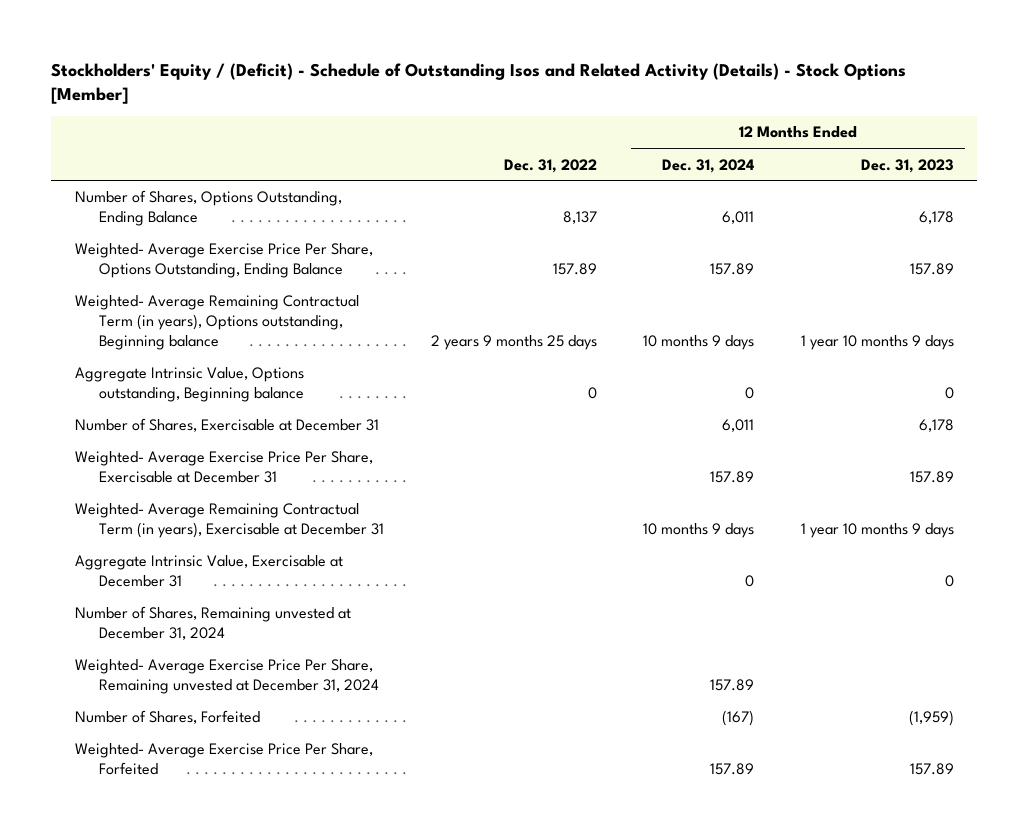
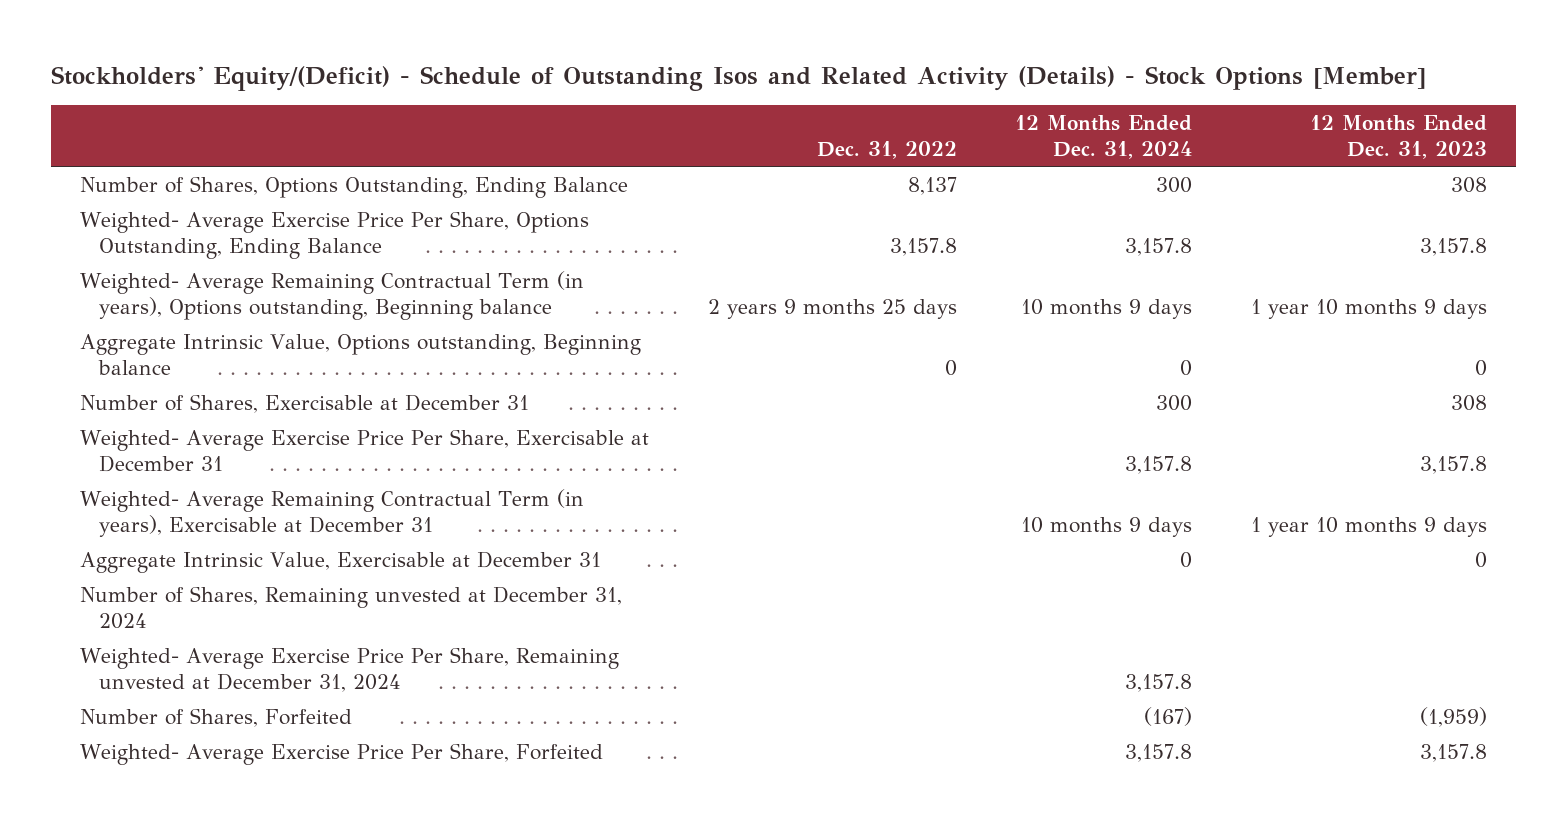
[51,62,907,105] Stockholders' Equity / (Deficit) - Schedule of Outstanding Isos and Related Activity (Details) - Stock Options [Member] -> [50,65,1426,91] Stockholders' Equity/(Deficit) - Schedule of Outstanding Isos and Related Activity (Details) - Stock Options [Member]
[722,210,755,224] 6,011 -> [1156,176,1193,193] 300
[918,210,954,224] 6,178 -> [1450,176,1487,193] 308
[552,262,597,275] 157.89 -> [889,237,957,256] 3,157.8
[710,262,755,275] 157.89 -> [1125,237,1193,256] 3,157.8
[909,262,954,275] 157.89 -> [1419,237,1487,256] 3,157.8
[722,419,755,433] 6,011 -> [1156,394,1193,411] 300
[918,419,954,433] 6,178 -> [1450,394,1487,411] 308
[710,470,755,483] 157.89 -> [1125,455,1193,474] 3,157.8
[909,470,954,483] 157.89 -> [1419,455,1487,474] 3,157.8
[710,678,755,691] 157.89 -> [1125,673,1193,692] 3,157.8
[710,762,755,775] 157.89 -> [1125,743,1193,762] 3,157.8
[909,762,954,775] 157.89 -> [1419,743,1487,762] 3,157.8

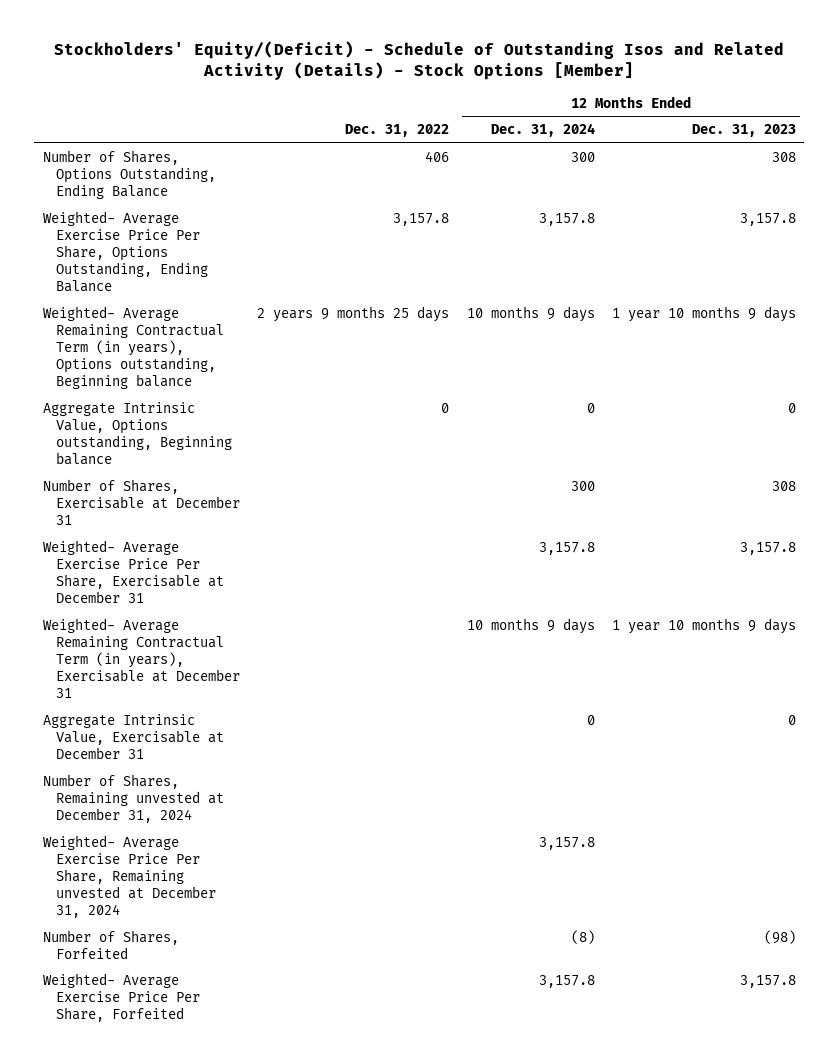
[907,176,957,195] 8,137 -> [425,150,450,162] 406
[1144,706,1193,726] (167) -> [570,929,595,944] (8)
[1419,706,1487,727] (1,959) -> [763,929,796,944] (98)

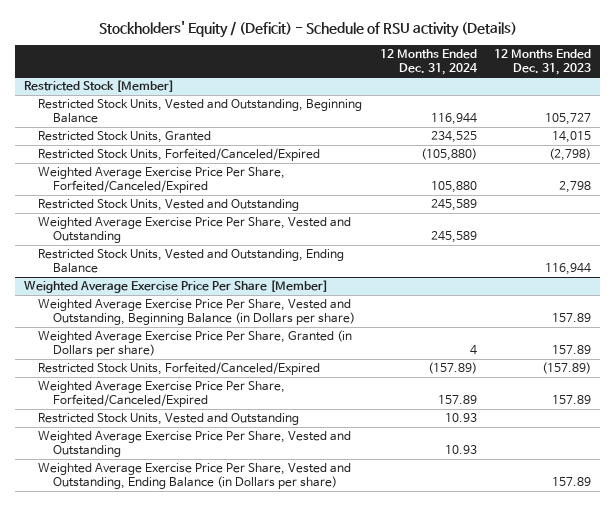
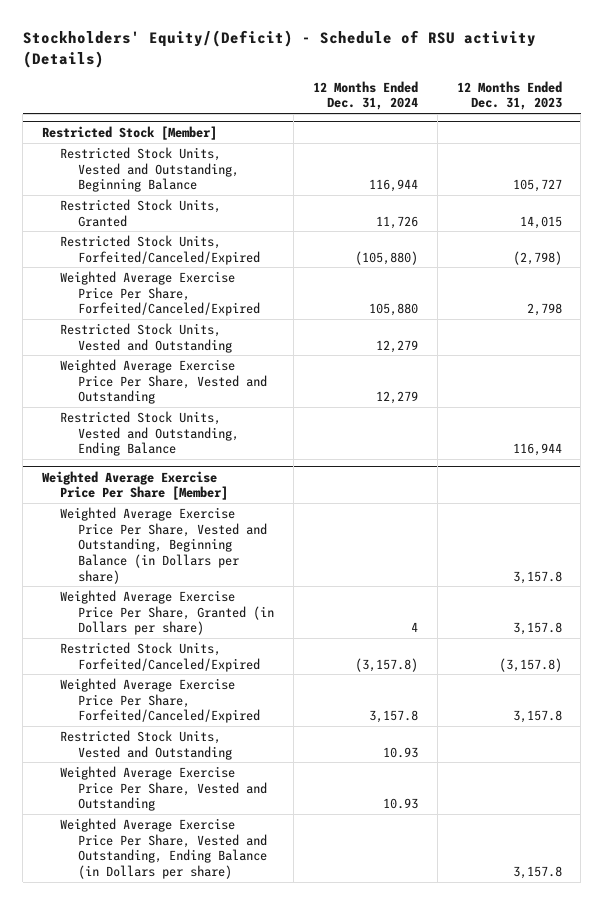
[98,20,517,38] Stockholders' Equity / (Deficit) - Schedule of RSU activity (Details) -> [22,30,536,68] Stockholders' Equity/(Deficit) - Schedule of RSU activity (Details)
[430,131,477,144] 234,525 -> [375,215,418,229] 11,726
[430,199,477,212] 245,589 -> [375,339,418,353] 12,279
[430,230,477,243] 245,589 -> [375,391,418,405] 12,279
[552,312,592,322] 157.89 -> [512,570,562,584] 3,157.8
[552,344,592,354] 157.89 -> [512,622,562,636] 3,157.8
[427,362,477,375] (157.89) -> [354,657,418,672] (3,157.8)
[542,362,592,375] (157.89) -> [498,657,562,672] (3,157.8)
[437,394,477,404] 157.89 -> [368,710,418,724] 3,157.8
[552,394,592,404] 157.89 -> [512,710,562,724] 3,157.8
[552,476,592,486] 157.89 -> [512,865,562,879] 3,157.8

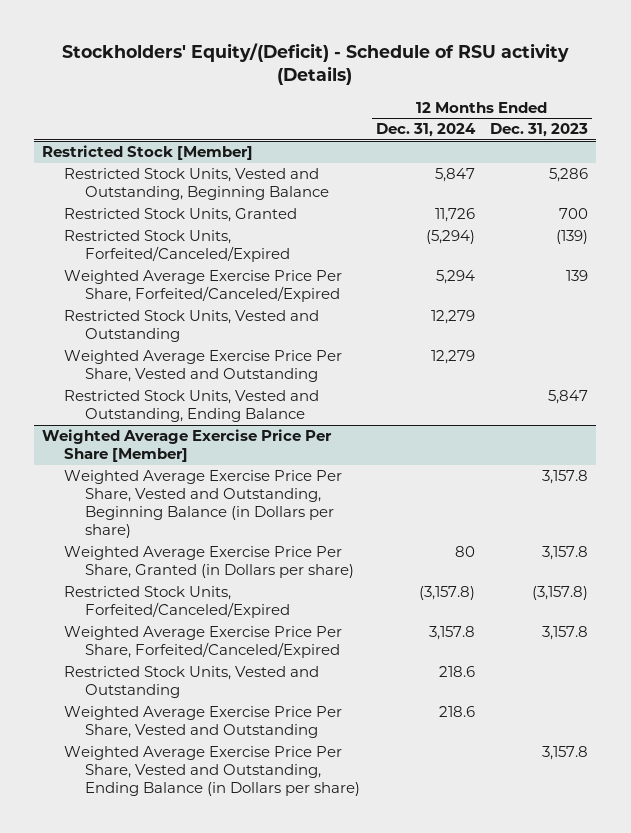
[368,179,418,193] 116,944 -> [434,168,475,183] 5,847
[512,179,562,193] 105,727 -> [549,168,589,183] 5,286
[519,215,562,229] 14,015 -> [559,208,589,220] 700
[354,250,418,265] (105,880) -> [425,230,475,245] (5,294)
[512,250,562,265] (2,798) -> [556,230,589,245] (139)
[368,303,418,317] 105,880 -> [435,270,475,285] 5,294
[526,303,562,317] 2,798 -> [566,270,589,282] 139
[512,443,562,457] 116,944 -> [548,390,589,405] 5,847
[410,622,418,633] 4 -> [454,546,475,558] 80
[382,746,418,758] 10.93 -> [438,666,475,678] 218.6
[382,798,418,810] 10.93 -> [438,706,475,718] 218.6

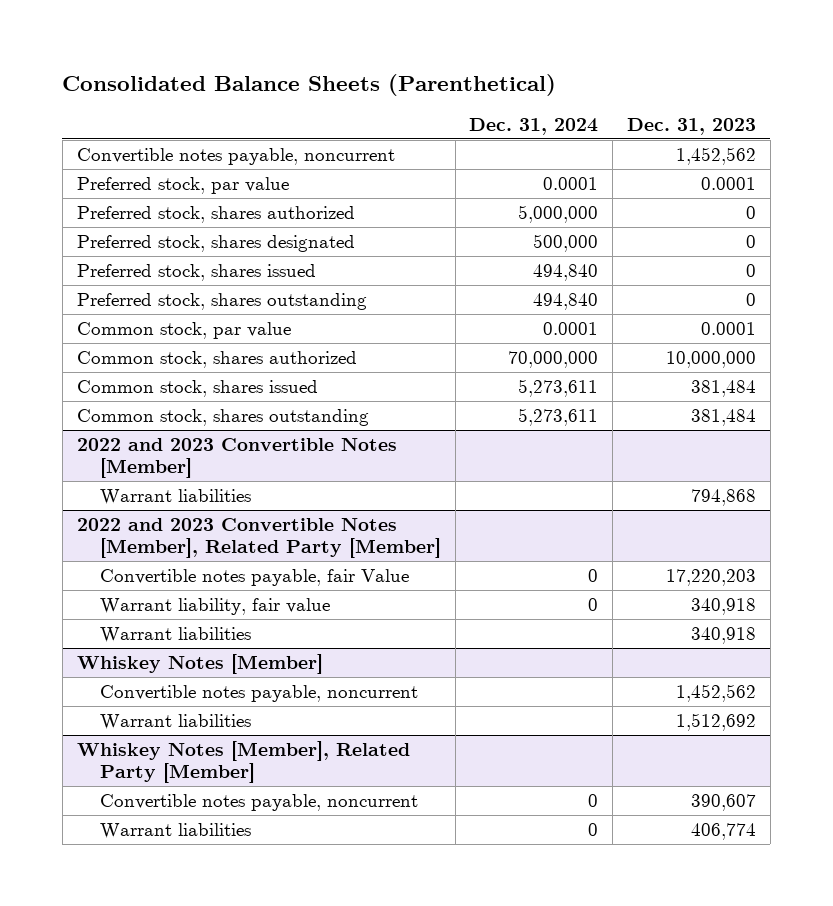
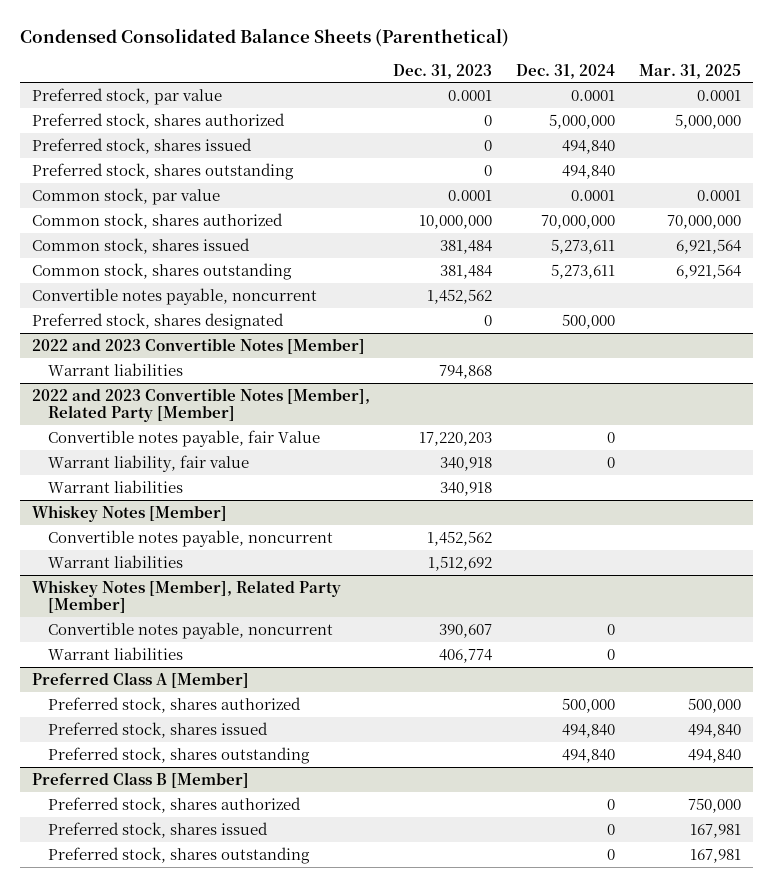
[62,74,557,97] Consolidated Balance Sheets (Parenthetical) -> [19,27,509,47] Condensed Consolidated Balance Sheets (Parenthetical)
none -> [638,63,741,79] Mar. 31, 2025
[76,147,395,165] Convertible notes payable, noncurrent -> [31,287,317,305] Convertible notes payable, noncurrent
[76,234,355,252] Preferred stock, shares designated -> [31,312,284,330] Preferred stock, shares designated
none -> [31,671,249,688] Preferred Class A [Member]
none -> [48,696,302,713] Preferred stock, shares authorized
none -> [48,721,269,738] Preferred stock, shares issued
none -> [48,746,311,764] Preferred stock, shares outstanding
none -> [31,771,249,788] Preferred Class B [Member]
none -> [48,796,302,813] Preferred stock, shares authorized
none -> [48,821,269,838] Preferred stock, shares issued
none -> [48,846,311,864] Preferred stock, shares outstanding

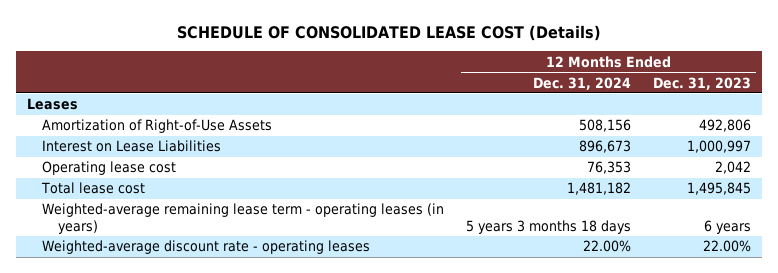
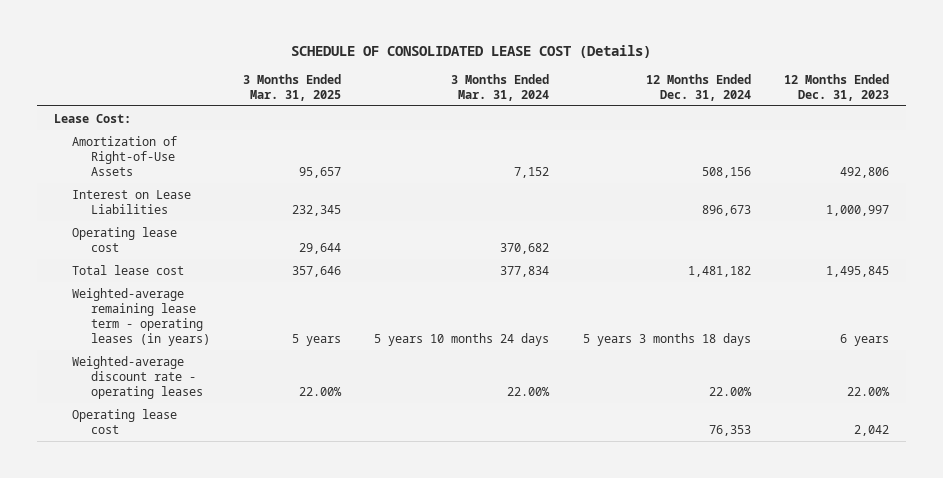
none -> [242,73,341,101] 3 Months Ended Mar. 31, 2025
none -> [451,73,550,101] 3 Months Ended Mar. 31, 2024
[27,98,79,111] Leases -> none
none -> [53,114,131,124] Lease Cost:
none -> [72,227,178,252] Operating lease cost
[42,161,177,176] Operating lease cost -> [72,409,178,434] Operating lease cost

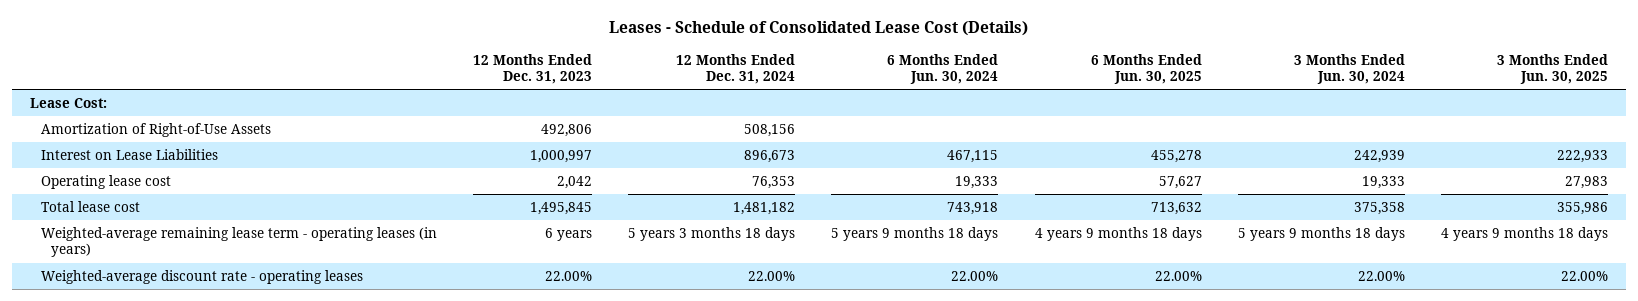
[291,44,652,58] SCHEDULE OF CONSOLIDATED LEASE COST (Details) -> [608,20,1028,36] Leases - Schedule of Consolidated Lease Cost (Details)
[242,73,341,101] 3 Months Ended Mar. 31, 2025 -> none
[451,73,550,101] 3 Months Ended Mar. 31, 2024 -> none
none -> [887,53,999,84] 6 Months Ended Jun. 30, 2024
none -> [1090,53,1202,84] 6 Months Ended Jun. 30, 2025
none -> [1293,53,1405,84] 3 Months Ended Jun. 30, 2024
none -> [1496,53,1608,84] 3 Months Ended Jun. 30, 2025
[72,227,178,252] Operating lease cost -> none
[72,409,178,434] Operating lease cost -> [40,174,171,189] Operating lease cost

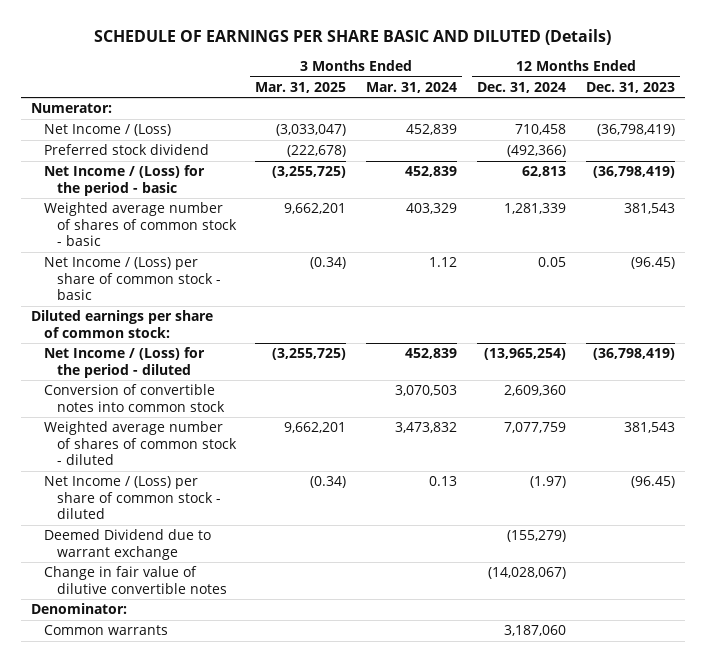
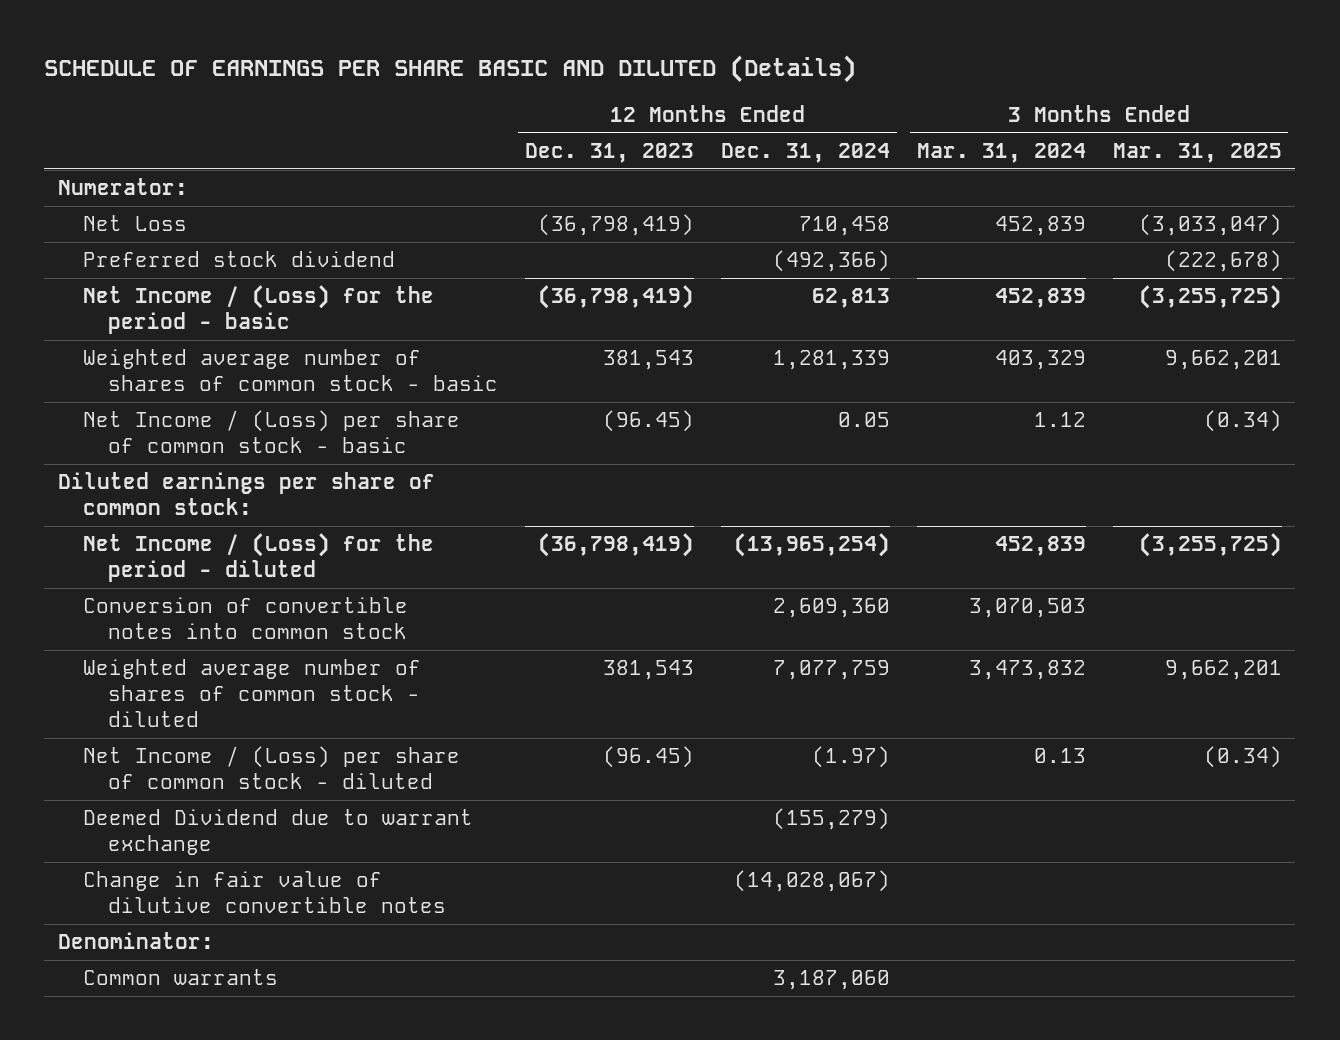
[43,124,171,137] Net Income / (Loss) -> [83,215,188,232] Net Loss

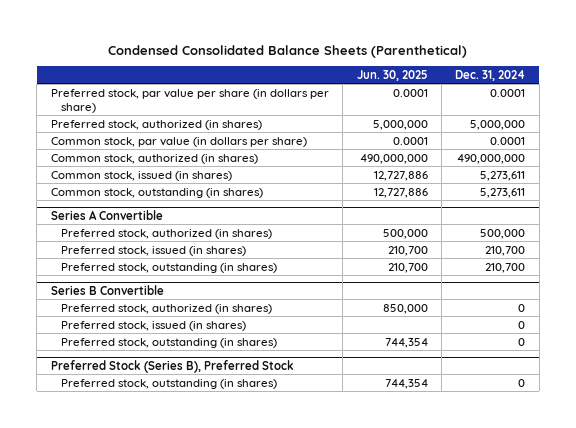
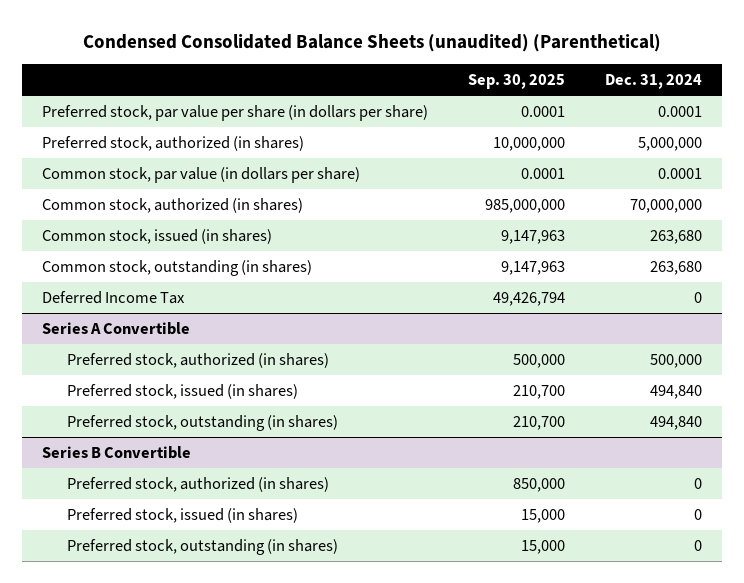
[108,44,468,58] Condensed Consolidated Balance Sheets (Parenthetical) -> [83,33,662,52] Condensed Consolidated Balance Sheets (unaudited) (Parenthetical)
[356,69,428,81] Jun. 30, 2025 -> none
none -> [468,74,566,90] Sep. 30, 2025
[457,153,526,164] 490,000,000 -> [630,198,703,213] 70,000,000
[480,170,526,181] 5,273,611 -> [650,229,703,244] 263,680
[480,187,526,198] 5,273,611 -> [650,260,703,275] 263,680
none -> [41,290,185,304] Deferred Income Tax
[485,245,526,256] 210,700 -> [650,384,703,399] 494,840
[485,262,526,273] 210,700 -> [650,415,703,430] 494,840
[50,359,294,373] Preferred Stock (Series B), Preferred Stock -> none
[60,378,277,389] Preferred stock, outstanding (in shares) -> none

